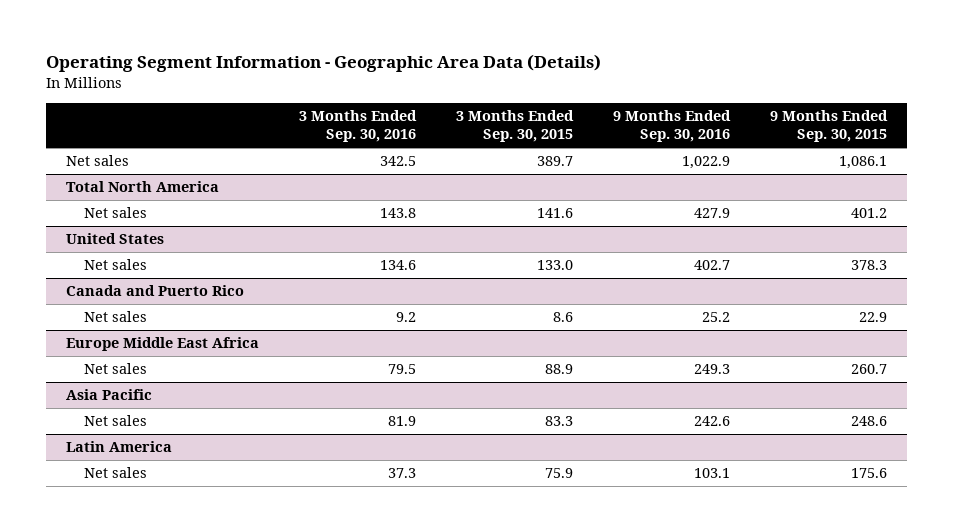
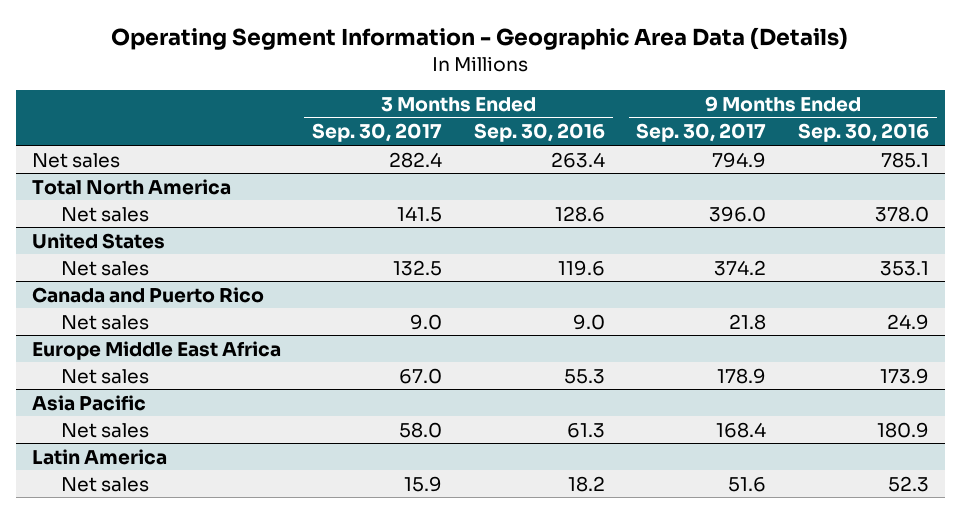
[455,110,574,143] 3 Months Ended Sep. 30, 2015 -> none
[770,110,889,143] 9 Months Ended Sep. 30, 2015 -> none
none -> [312,123,443,143] Sep. 30, 2017
none -> [636,123,767,143] Sep. 30, 2017
[379,156,416,167] 342.5 -> [550,151,605,168] 263.4
[681,156,730,170] 1,022.9 -> [881,151,930,168] 785.1
[379,208,416,219] 143.8 -> [554,205,605,222] 128.6
[693,208,730,219] 427.9 -> [875,205,930,222] 378.0
[379,260,416,271] 134.6 -> [557,259,605,276] 119.6
[693,260,730,271] 402.7 -> [880,260,930,276] 353.1
[395,312,416,323] 9.2 -> [572,313,605,330] 9.0
[701,312,730,323] 25.2 -> [887,313,930,330] 24.9
[387,364,416,375] 79.5 -> [563,368,605,384] 55.3
[693,364,730,375] 249.3 -> [880,367,930,384] 173.9
[387,416,416,427] 81.9 -> [566,422,605,438] 61.3
[693,416,730,427] 242.6 -> [877,421,930,438] 180.9
[387,468,416,479] 37.3 -> [567,475,605,492] 18.2
[693,468,730,479] 103.1 -> [888,475,930,492] 52.3

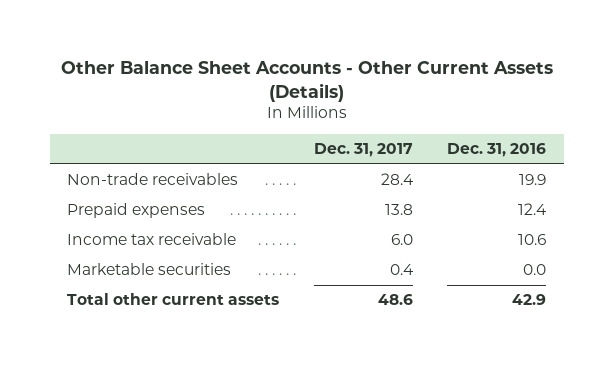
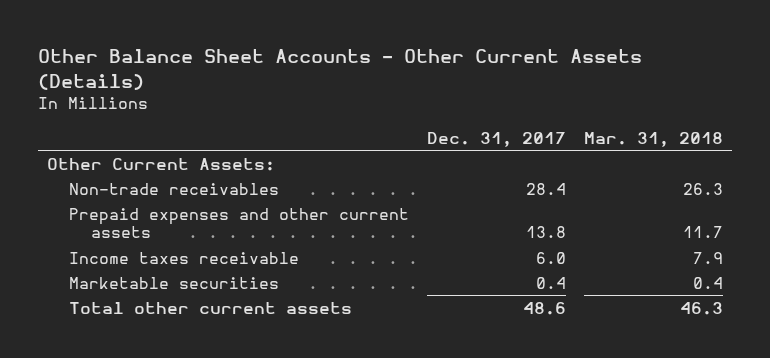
[447,143,547,158] Dec. 31, 2016 -> none
none -> [583,131,723,147] Mar. 31, 2018
none -> [47,157,276,171] Other Current Assets:
[67,203,206,219] Prepaid expenses -> [69,207,410,239] Prepaid expenses and other current assets
[67,233,237,246] Income tax receivable -> [69,251,300,264] Income taxes receivable

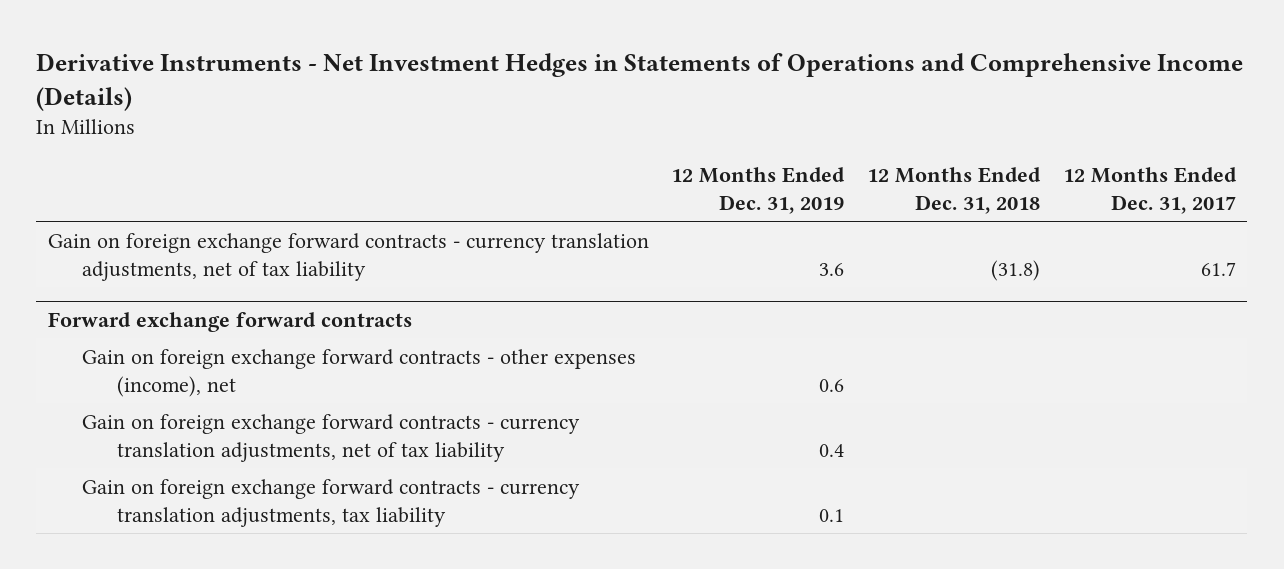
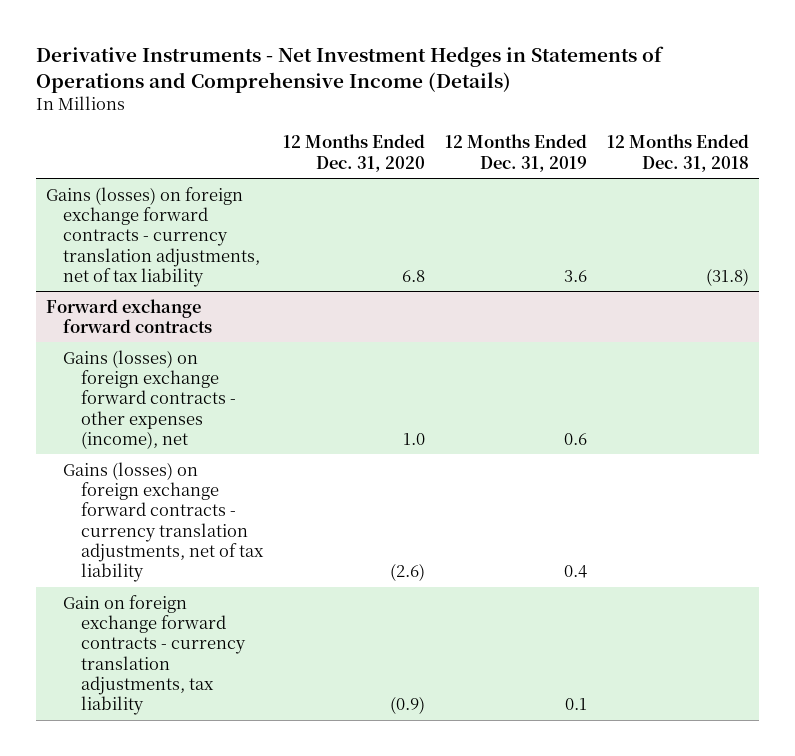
[1062,166,1237,215] 12 Months Ended Dec. 31, 2017 -> none
none -> [282,134,425,172] 12 Months Ended Dec. 31, 2020
[47,232,649,281] Gain on foreign exchange forward contracts - currency translation adjustments, net of tax liability -> [45,186,261,287] Gains (losses) on foreign exchange forward contracts - currency translation adjustments, net of tax liability
[82,348,637,397] Gain on foreign exchange forward contracts - other expenses (income), net -> [63,349,236,449] Gains (losses) on foreign exchange forward contracts - other expenses (income), net
[82,413,581,462] Gain on foreign exchange forward contracts - currency translation adjustments, net of tax liability -> [63,461,264,583] Gains (losses) on foreign exchange forward contracts - currency translation adjustments, net of tax liability

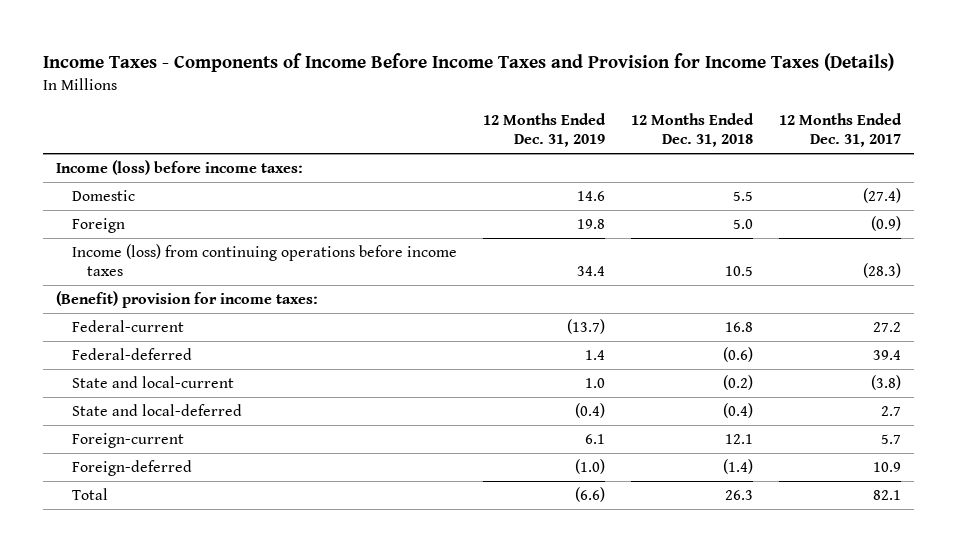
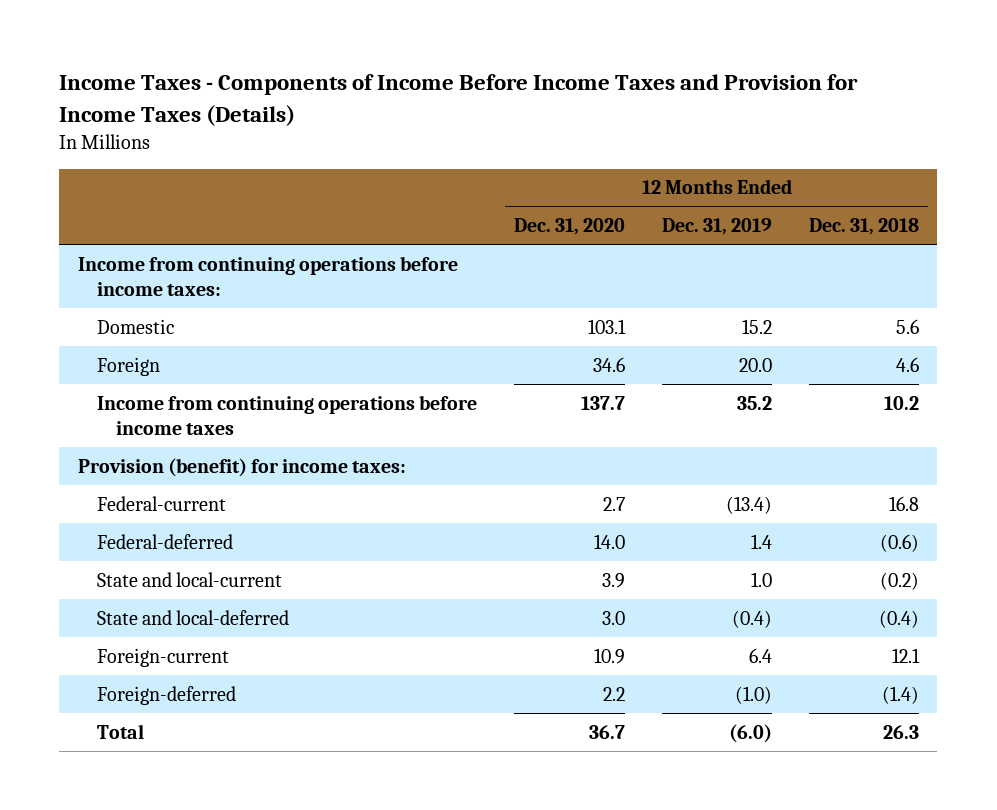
[778,113,902,148] 12 Months Ended Dec. 31, 2017 -> none
none -> [514,218,626,236] Dec. 31, 2020
[55,160,303,176] Income (loss) before income taxes: -> [77,255,458,297] Income from continuing operations before income taxes:
[576,191,605,202] 14.6 -> [742,318,773,334] 15.2
[732,191,753,202] 5.5 -> [896,318,920,334] 5.6
[576,219,605,230] 19.8 -> [739,357,773,372] 20.0
[732,219,753,230] 5.0 -> [896,356,920,372] 4.6
[71,244,457,277] Income (loss) from continuing operations before income taxes -> [97,394,478,436] Income from continuing operations before income taxes
[576,266,605,277] 34.4 -> [737,395,773,410] 35.2
[724,266,753,277] 10.5 -> [884,395,920,410] 10.2
[55,291,318,309] (Benefit) provision for income taxes: -> [77,457,406,477] Provision (benefit) for income taxes:
[566,319,605,335] (13.7) -> [726,495,773,514] (13.4)
[584,434,605,445] 6.1 -> [749,647,773,663] 6.4
[574,487,605,503] (6.6) -> [729,723,773,743] (6.0)

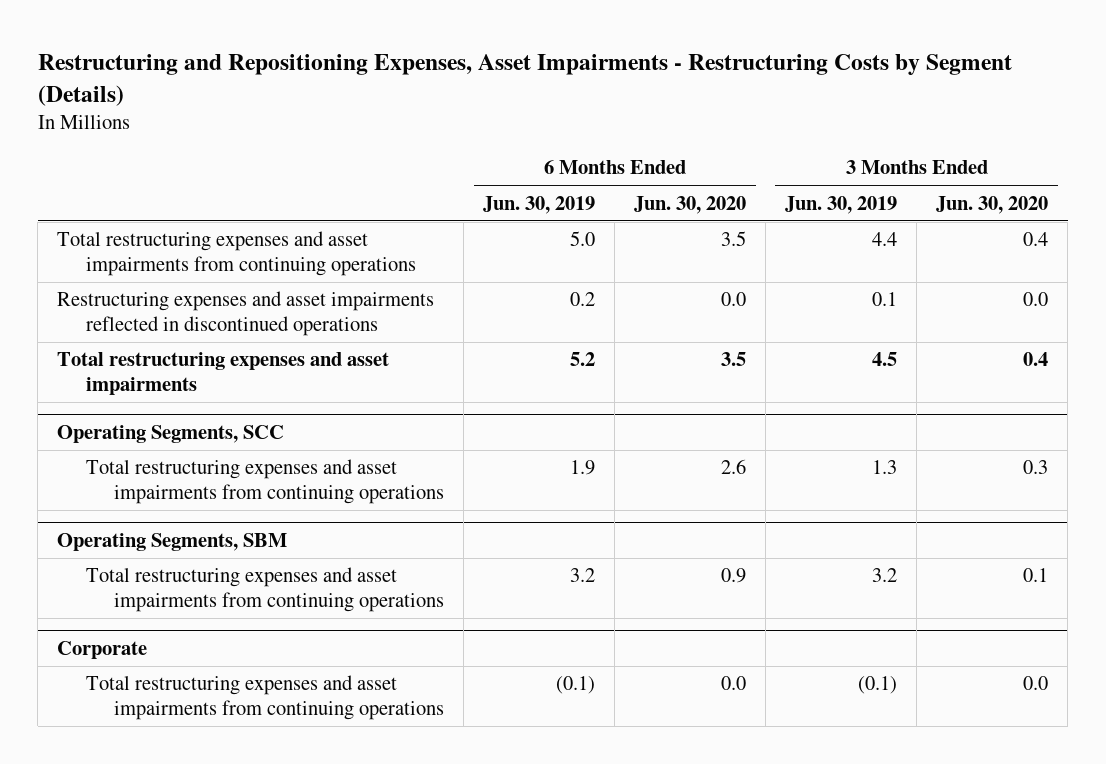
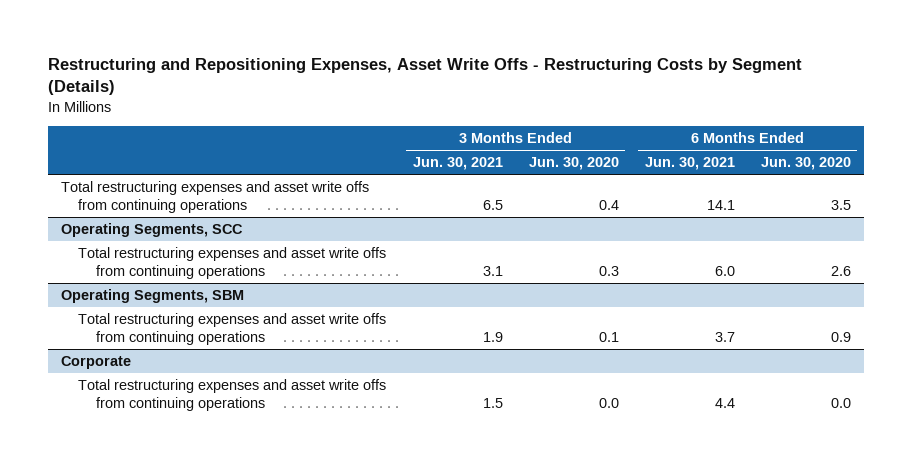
[37,53,1012,106] Restructuring and Repositioning Expenses, Asset Impairments - Restructuring Costs by Segment (Details) -> [47,57,802,96] Restructuring and Repositioning Expenses, Asset Write Offs - Restructuring Costs by Segment (Details)
[483,195,596,214] Jun. 30, 2019 -> none
[785,195,898,214] Jun. 30, 2019 -> none
none -> [412,157,503,171] Jun. 30, 2021
none -> [644,157,735,171] Jun. 30, 2021
[57,291,435,336] Restructuring expenses and asset impairments reflected in discontinued operations -> none
[57,352,390,395] Total restructuring expenses and asset impairments -> none
[57,231,416,276] Total restructuring expenses and asset impairments from continuing operations -> [60,181,369,214] Total restructuring expenses and asset write offs from continuing operations
[85,459,445,504] Total restructuring expenses and asset impairments from continuing operations -> [78,247,387,280] Total restructuring expenses and asset write offs from continuing operations
[85,567,445,612] Total restructuring expenses and asset impairments from continuing operations -> [78,313,387,346] Total restructuring expenses and asset write offs from continuing operations
[85,675,445,720] Total restructuring expenses and asset impairments from continuing operations -> [78,379,387,412] Total restructuring expenses and asset write offs from continuing operations

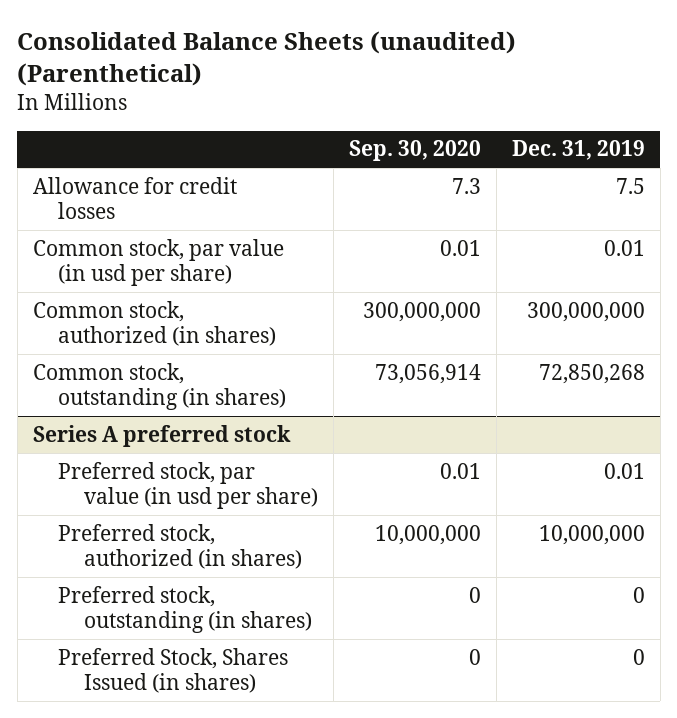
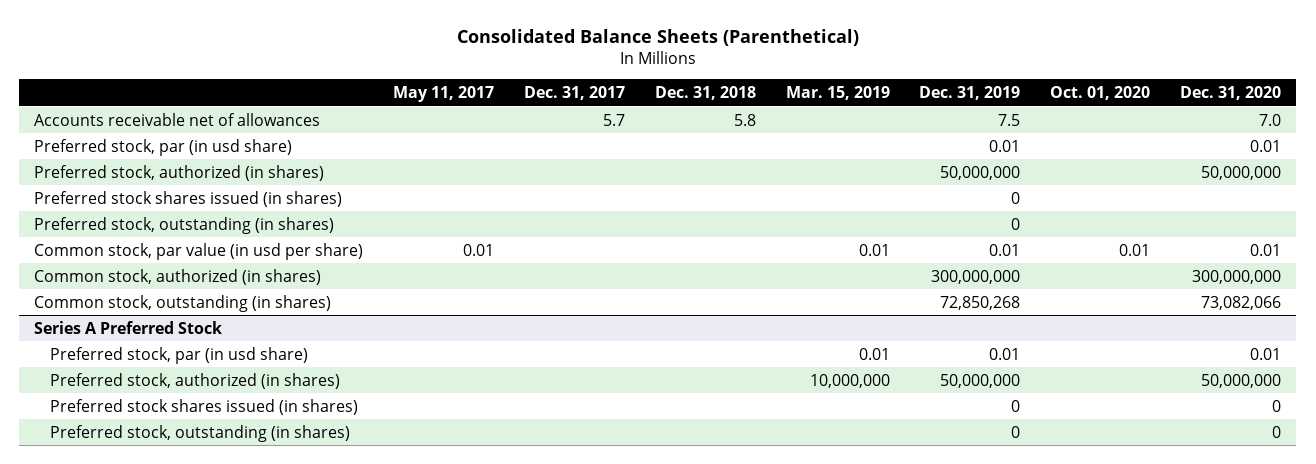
[17,30,517,86] Consolidated Balance Sheets (unaudited) (Parenthetical) -> [456,29,859,47] Consolidated Balance Sheets (Parenthetical)
[348,140,481,162] Sep. 30, 2020 -> none
none -> [393,85,495,102] May 11, 2017
none -> [524,85,626,100] Dec. 31, 2017
none -> [654,85,756,100] Dec. 31, 2018
none -> [785,85,890,100] Mar. 15, 2019
none -> [1050,85,1151,100] Oct. 01, 2020
none -> [1180,85,1282,100] Dec. 31, 2020
[32,176,237,219] Allowance for credit losses -> [34,112,321,126] Accounts receivable net of allowances
none -> [34,138,293,156] Preferred stock, par (in usd share)
none -> [34,164,325,181] Preferred stock, authorized (in shares)
none -> [34,190,343,207] Preferred stock shares issued (in shares)
none -> [34,216,335,234] Preferred stock, outstanding (in shares)
[32,424,291,447] Series A preferred stock -> [34,320,223,334] Series A Preferred Stock
[58,461,319,509] Preferred stock, par value (in usd per share) -> [49,346,308,364] Preferred stock, par (in usd share)
[538,524,645,545] 10,000,000 -> [940,373,1021,388] 50,000,000
none -> [49,398,358,415] Preferred stock shares issued (in shares)
[58,647,289,693] Preferred Stock, Shares Issued (in shares) -> none

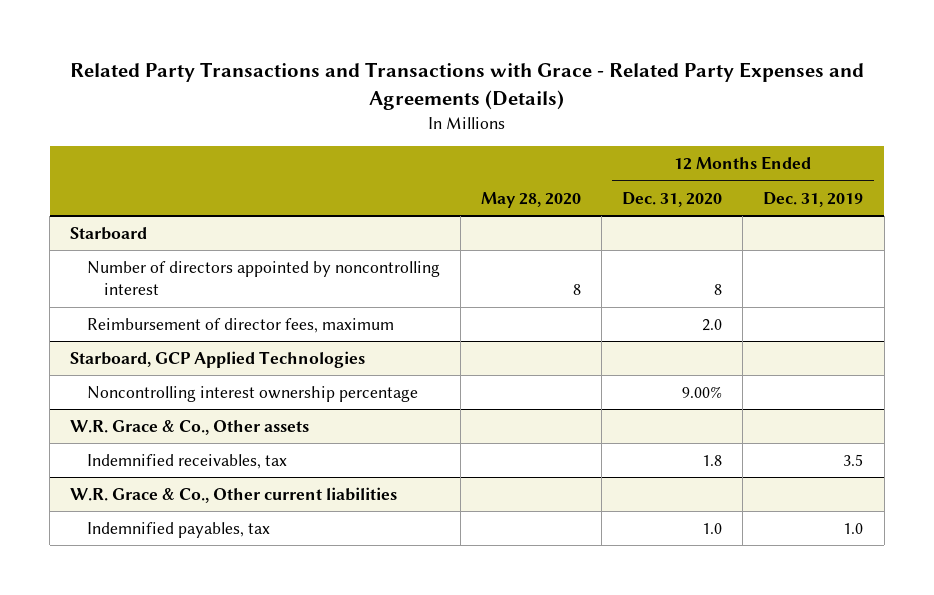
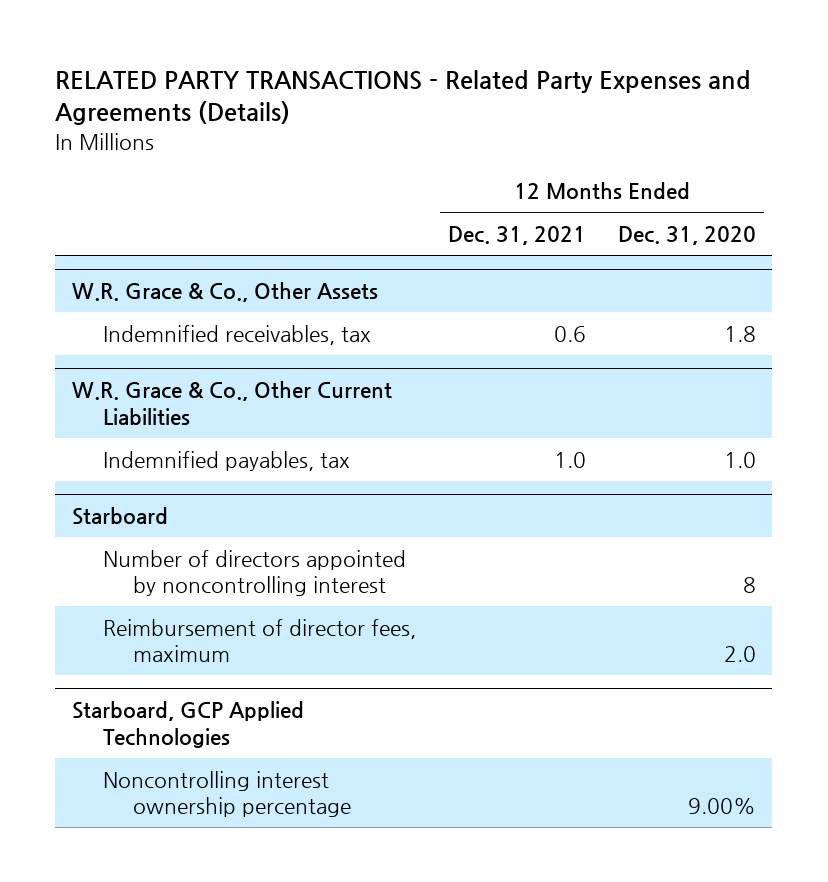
[69,62,864,110] Related Party Transactions and Transactions with Grace - Related Party Expenses and Agreements (Details) -> [55,69,752,126] RELATED PARTY TRANSACTIONS - Related Party Expenses and Agreements (Details)
[481,191,582,208] May 28, 2020 -> none
[763,191,864,207] Dec. 31, 2019 -> none
none -> [447,225,586,245] Dec. 31, 2021
none -> [71,282,378,303] W.R. Grace & Co., Other Assets
none -> [102,324,371,345] Indemnified receivables, tax
none -> [71,381,392,425] W.R. Grace & Co., Other Current Liabilities
none -> [102,450,350,471] Indemnified payables, tax
[70,419,310,435] W.R. Grace & Co., Other assets -> none
[87,453,288,469] Indemnified receivables, tax -> none
[70,486,398,503] W.R. Grace & Co., Other current liabilities -> none
[87,521,271,538] Indemnified payables, tax -> none

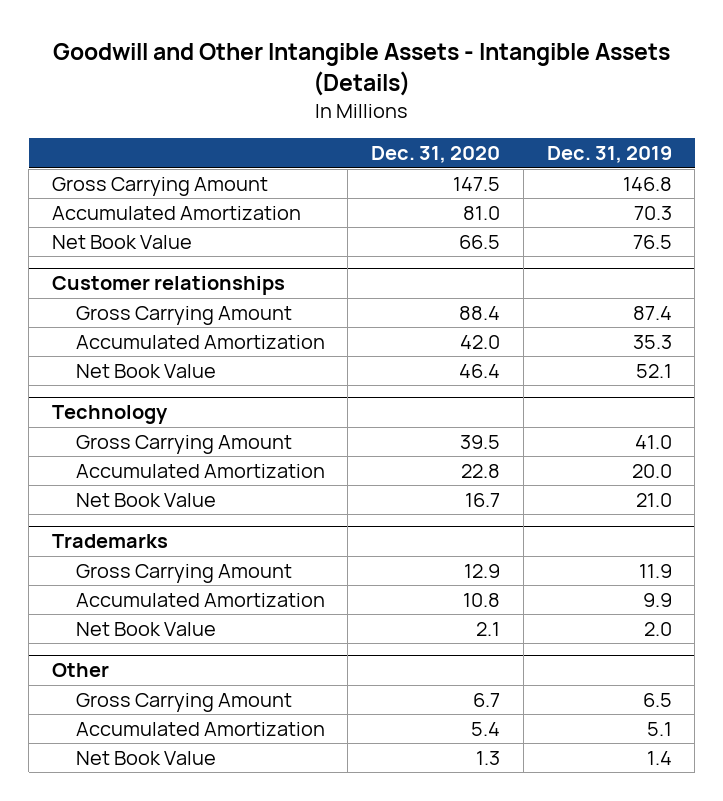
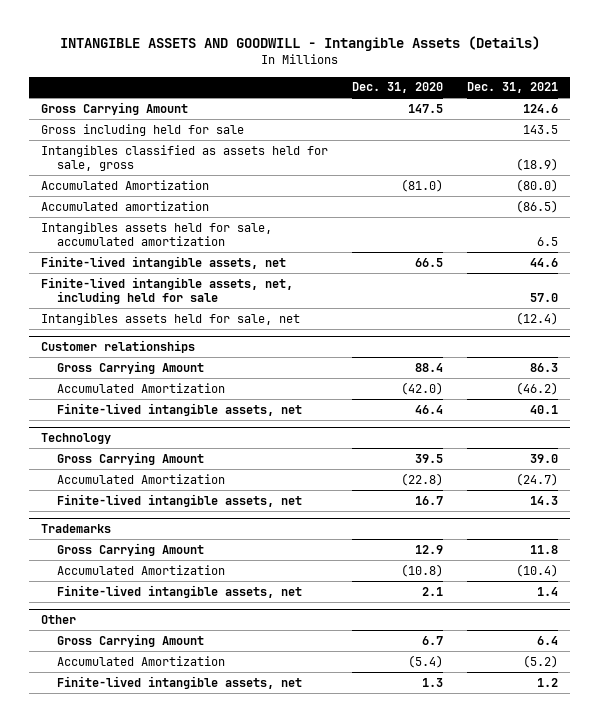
[52,42,670,96] Goodwill and Other Intangible Assets - Intangible Assets (Details) -> [59,36,540,52] INTANGIBLE ASSETS AND GOODWILL - Intangible Assets (Details)
[546,146,672,164] Dec. 31, 2019 -> none
none -> [467,82,559,94] Dec. 31, 2021
none -> [41,123,245,136] Gross including held for sale
none -> [41,144,329,172] Intangibles classified as assets held for sale, gross
[463,206,501,221] 81.0 -> [401,178,444,192] (81.0)
none -> [41,200,210,211] Accumulated amortization
none -> [41,221,273,247] Intangibles assets held for sale, accumulated amortization
[51,235,192,250] Net Book Value -> [41,255,287,269] Finite-lived intangible assets, net
none -> [41,276,294,305] Finite-lived intangible assets, net, including held for sale
none -> [41,312,301,325] Intangibles assets held for sale, net
[460,335,501,350] 42.0 -> [401,381,444,395] (42.0)
[75,364,216,379] Net Book Value -> [56,402,302,416] Finite-lived intangible assets, net
[461,464,501,479] 22.8 -> [401,472,444,486] (22.8)
[75,493,216,508] Net Book Value -> [56,493,302,507] Finite-lived intangible assets, net
[463,593,501,608] 10.8 -> [401,563,444,577] (10.8)
[75,622,216,637] Net Book Value -> [56,584,302,598] Finite-lived intangible assets, net
[471,722,501,737] 5.4 -> [408,654,444,668] (5.4)
[75,751,216,766] Net Book Value -> [56,675,302,689] Finite-lived intangible assets, net

